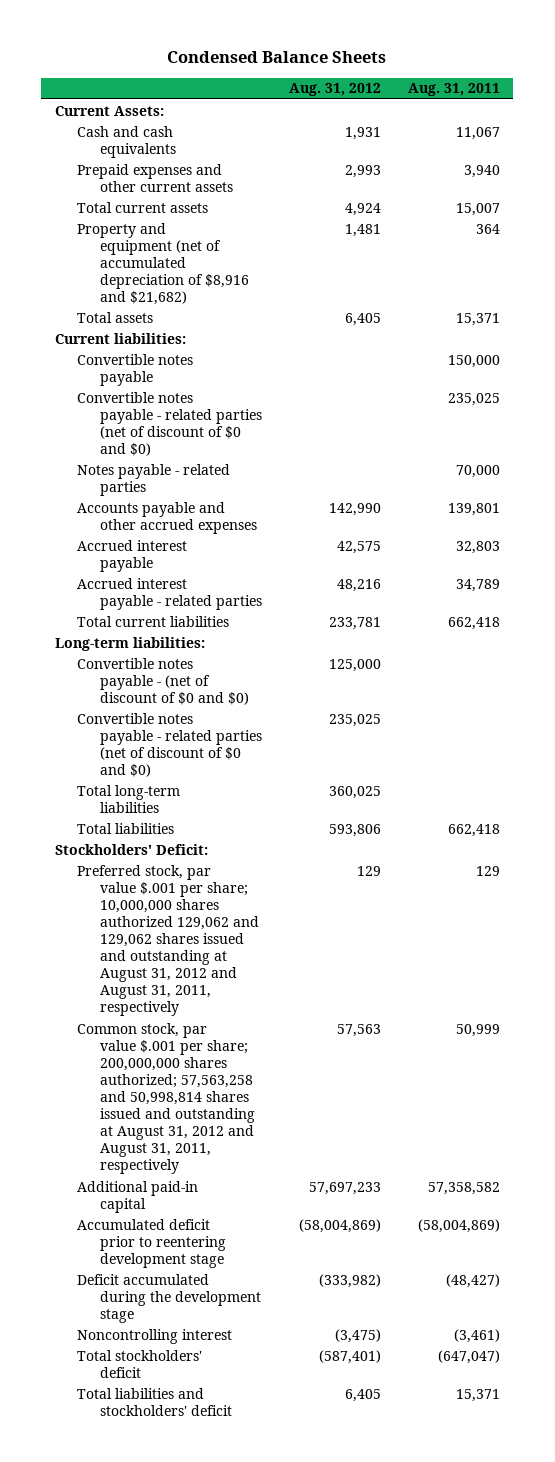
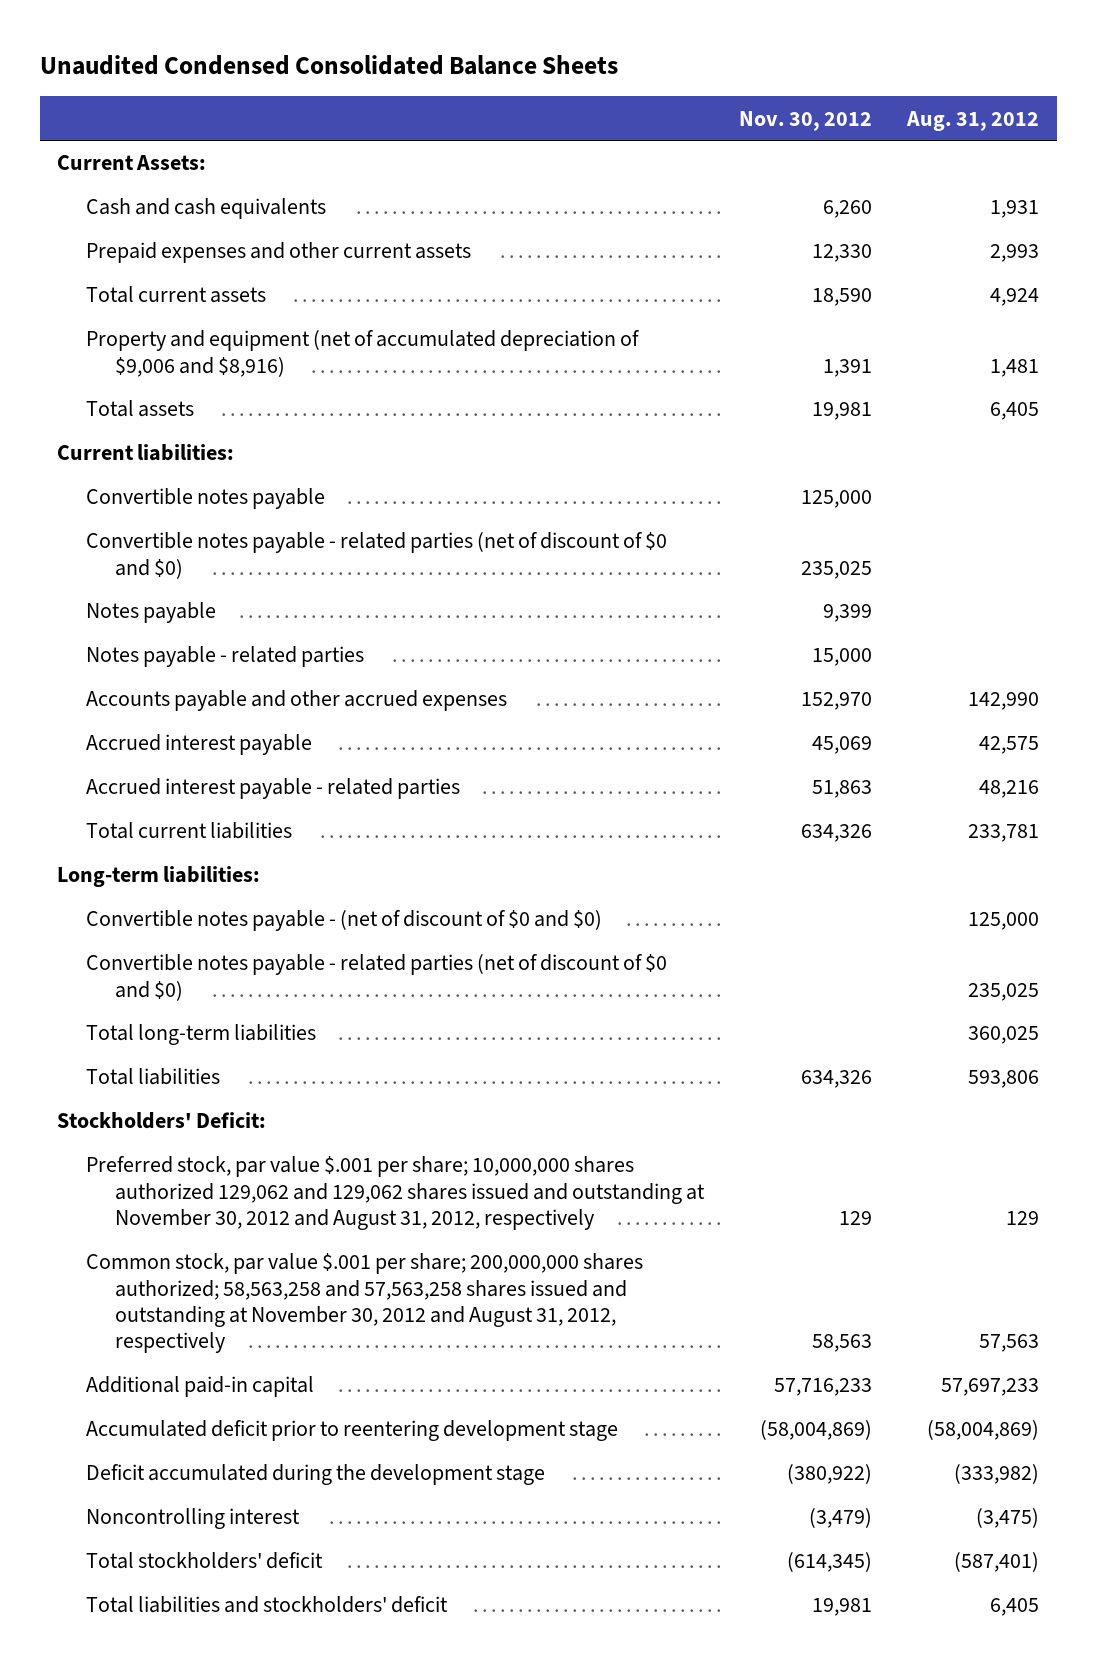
[167,51,387,64] Condensed Balance Sheets -> [39,55,618,76] Unaudited Condensed Consolidated Balance Sheets
[407,83,500,97] Aug. 31, 2011 -> none
none -> [738,110,872,131] Nov. 30, 2012
[77,222,250,305] Property and equipment (net of accumulated depreciation of $8,916 and $21,682) -> [86,330,641,377] Property and equipment (net of accumulated depreciation of $9,006 and $8,916)
none -> [86,602,217,624] Notes payable
[77,864,260,1017] Preferred stock, par value $.001 per share; 10,000,000 shares authorized 129,062 and 129,062 shares issued and outstanding at August 31, 2012 and August 31, 2011, respectively -> [86,1156,705,1230] Preferred stock, par value $.001 per share; 10,000,000 shares authorized 129,062 and 129,062 shares issued and outstanding at November 30, 2012 and August 31, 2012, respectively
[77,1022,256,1175] Common stock, par value $.001 per share; 200,000,000 shares authorized; 57,563,258 and 50,998,814 shares issued and outstanding at August 31, 2012 and August 31, 2011, respectively -> [86,1253,644,1354] Common stock, par value $.001 per share; 200,000,000 shares authorized; 58,563,258 and 57,563,258 shares issued and outstanding at November 30, 2012 and August 31, 2012, respectively

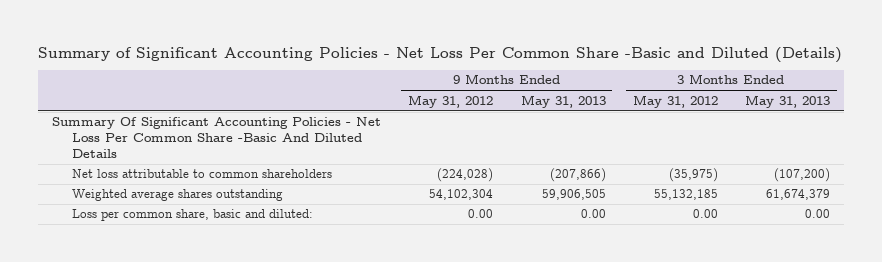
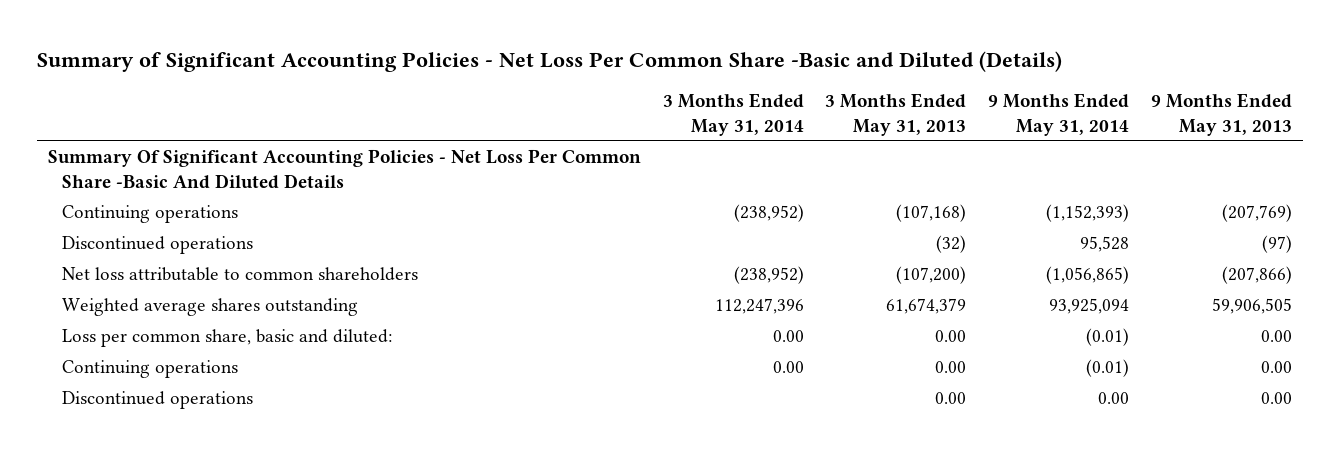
[408,94,494,108] May 31, 2012 -> none
[632,94,718,108] May 31, 2012 -> none
none -> [662,93,804,136] 3 Months Ended May 31, 2014
none -> [988,93,1130,136] 9 Months Ended May 31, 2014
none -> [62,205,239,224] Continuing operations
none -> [62,236,254,255] Discontinued operations
none -> [62,360,239,379] Continuing operations
none -> [62,391,254,410] Discontinued operations

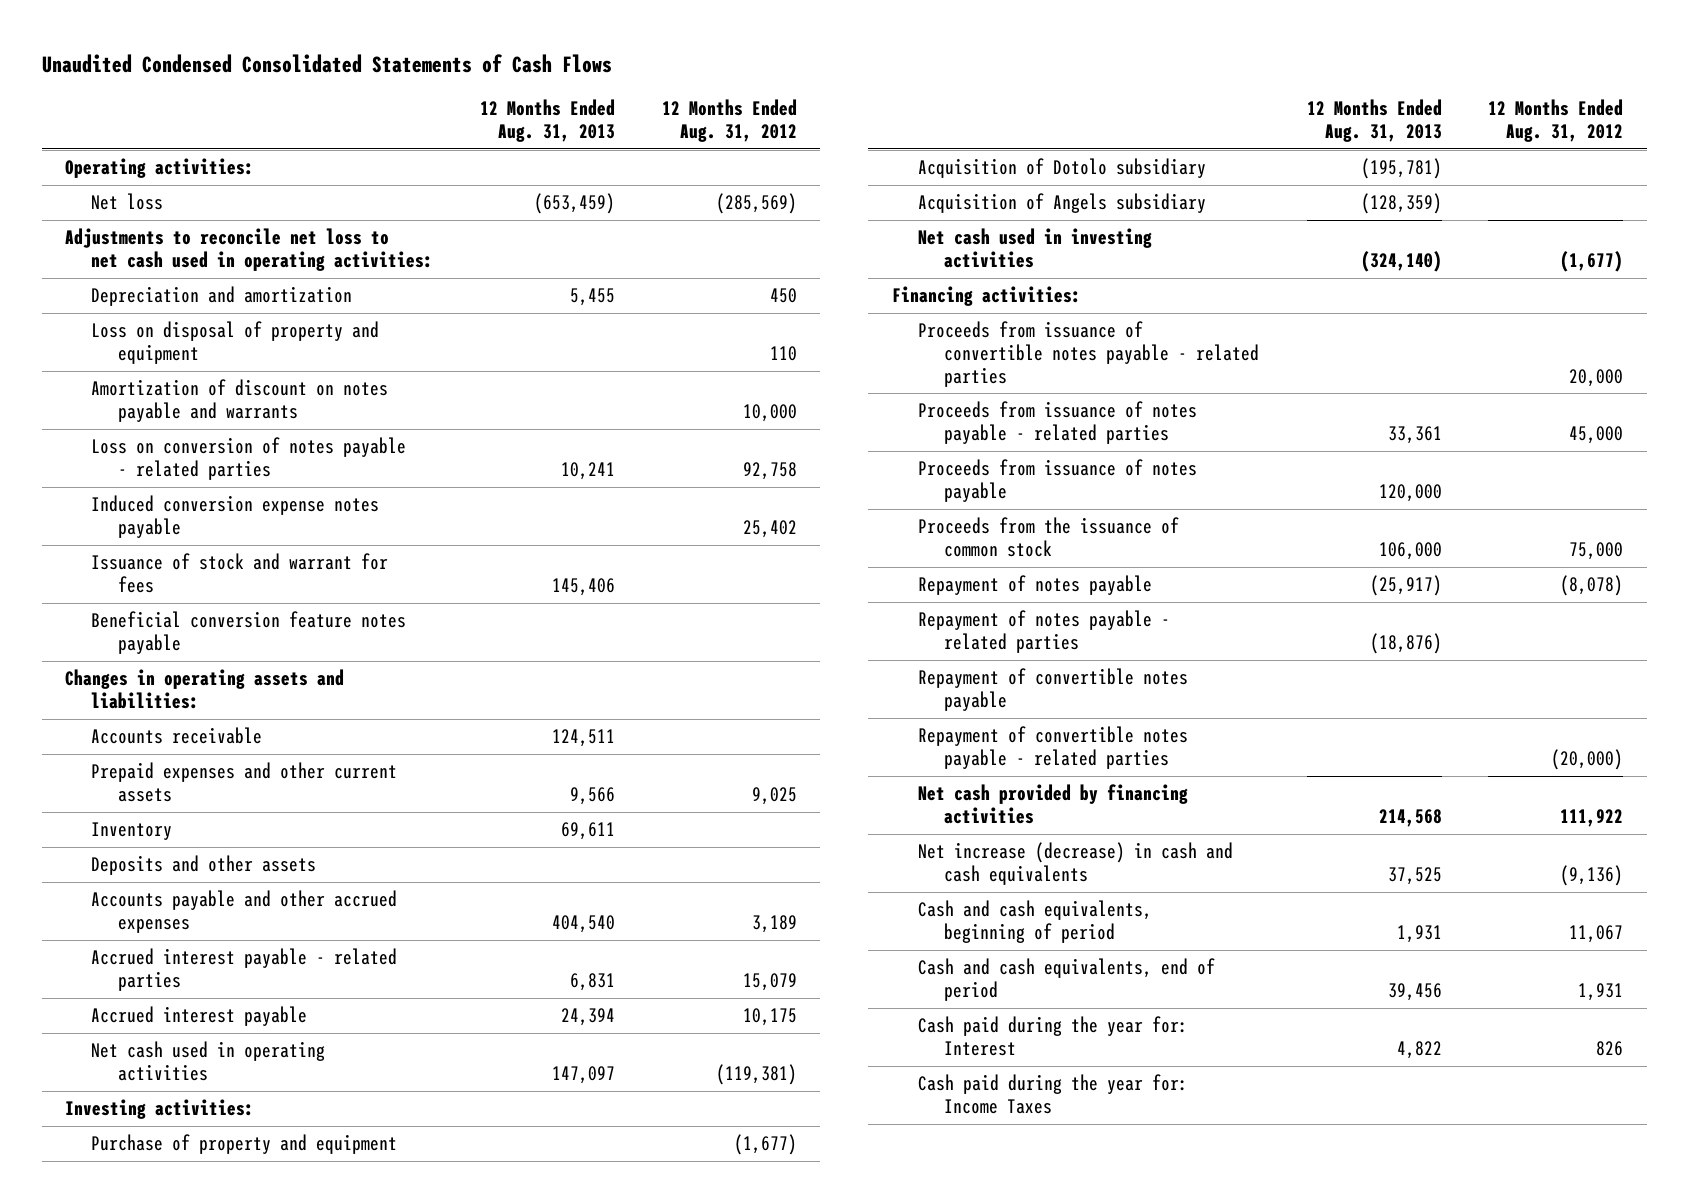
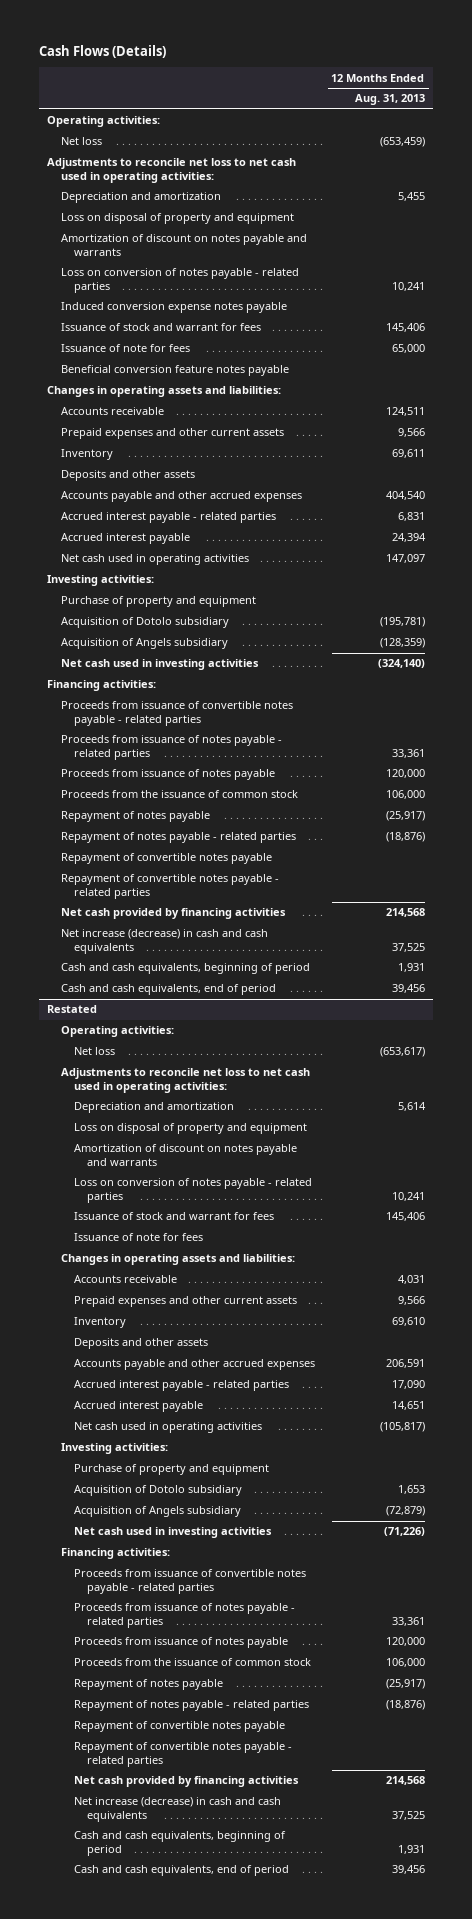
[41,53,612,73] Unaudited Condensed Consolidated Statements of Cash Flows -> [38,45,166,59] Cash Flows (Details)
[661,99,797,142] 12 Months Ended Aug. 31, 2012 -> none
none -> [60,344,190,353] Issuance of note for fees
[917,1016,1188,1056] Cash paid during the year for: Interest -> none
[917,1074,1188,1114] Cash paid during the year for: Income Taxes -> none
none -> [47,1005,98,1014] Restated
none -> [60,1026,174,1038] Operating activities:
none -> [73,1047,115,1056] Net loss
none -> [60,1068,310,1093] Adjustments to reconcile net loss to net cash used in operating activities:
none -> [73,1102,234,1114] Depreciation and amortization
none -> [73,1123,307,1135] Loss on disposal of property and equipment
none -> [73,1144,297,1166] Amortization of discount on notes payable and warrants
none -> [73,1178,312,1203] Loss on conversion of notes payable - related parties
none -> [73,1212,274,1221] Issuance of stock and warrant for fees
none -> [73,1233,203,1242] Issuance of note for fees
none -> [60,1254,295,1266] Changes in operating assets and liabilities:
none -> [73,1275,177,1284] Accounts receivable
none -> [73,1296,297,1308] Prepaid expenses and other current assets
none -> [73,1317,126,1329] Inventory
none -> [73,1338,208,1350] Deposits and other assets
none -> [73,1359,315,1371] Accounts payable and other accrued expenses
none -> [73,1380,289,1392] Accrued interest payable - related parties
none -> [73,1401,203,1413] Accrued interest payable
none -> [73,1422,262,1434] Net cash used in operating activities
none -> [60,1443,168,1455] Investing activities:
none -> [73,1464,269,1476] Purchase of property and equipment
none -> [73,1485,242,1497] Acquisition of Dotolo subsidiary
none -> [73,1506,241,1518] Acquisition of Angels subsidiary
none -> [73,1527,272,1539] Net cash used in investing activities
none -> [60,1548,170,1560] Financing activities:
none -> [73,1569,306,1594] Proceeds from issuance of convertible notes payable - related parties
none -> [73,1603,295,1628] Proceeds from issuance of notes payable - related parties
none -> [73,1637,288,1649] Proceeds from issuance of notes payable
none -> [73,1658,311,1667] Proceeds from the issuance of common stock
none -> [73,1679,223,1691] Repayment of notes payable
none -> [73,1700,309,1712] Repayment of notes payable - related parties
none -> [73,1721,285,1733] Repayment of convertible notes payable
none -> [73,1742,292,1767] Repayment of convertible notes payable - related parties
none -> [73,1776,299,1788] Net cash provided by financing activities
none -> [73,1797,281,1822] Net increase (decrease) in cash and cash equivalents
none -> [73,1831,286,1856] Cash and cash equivalents, beginning of period
none -> [73,1865,289,1877] Cash and cash equivalents, end of period

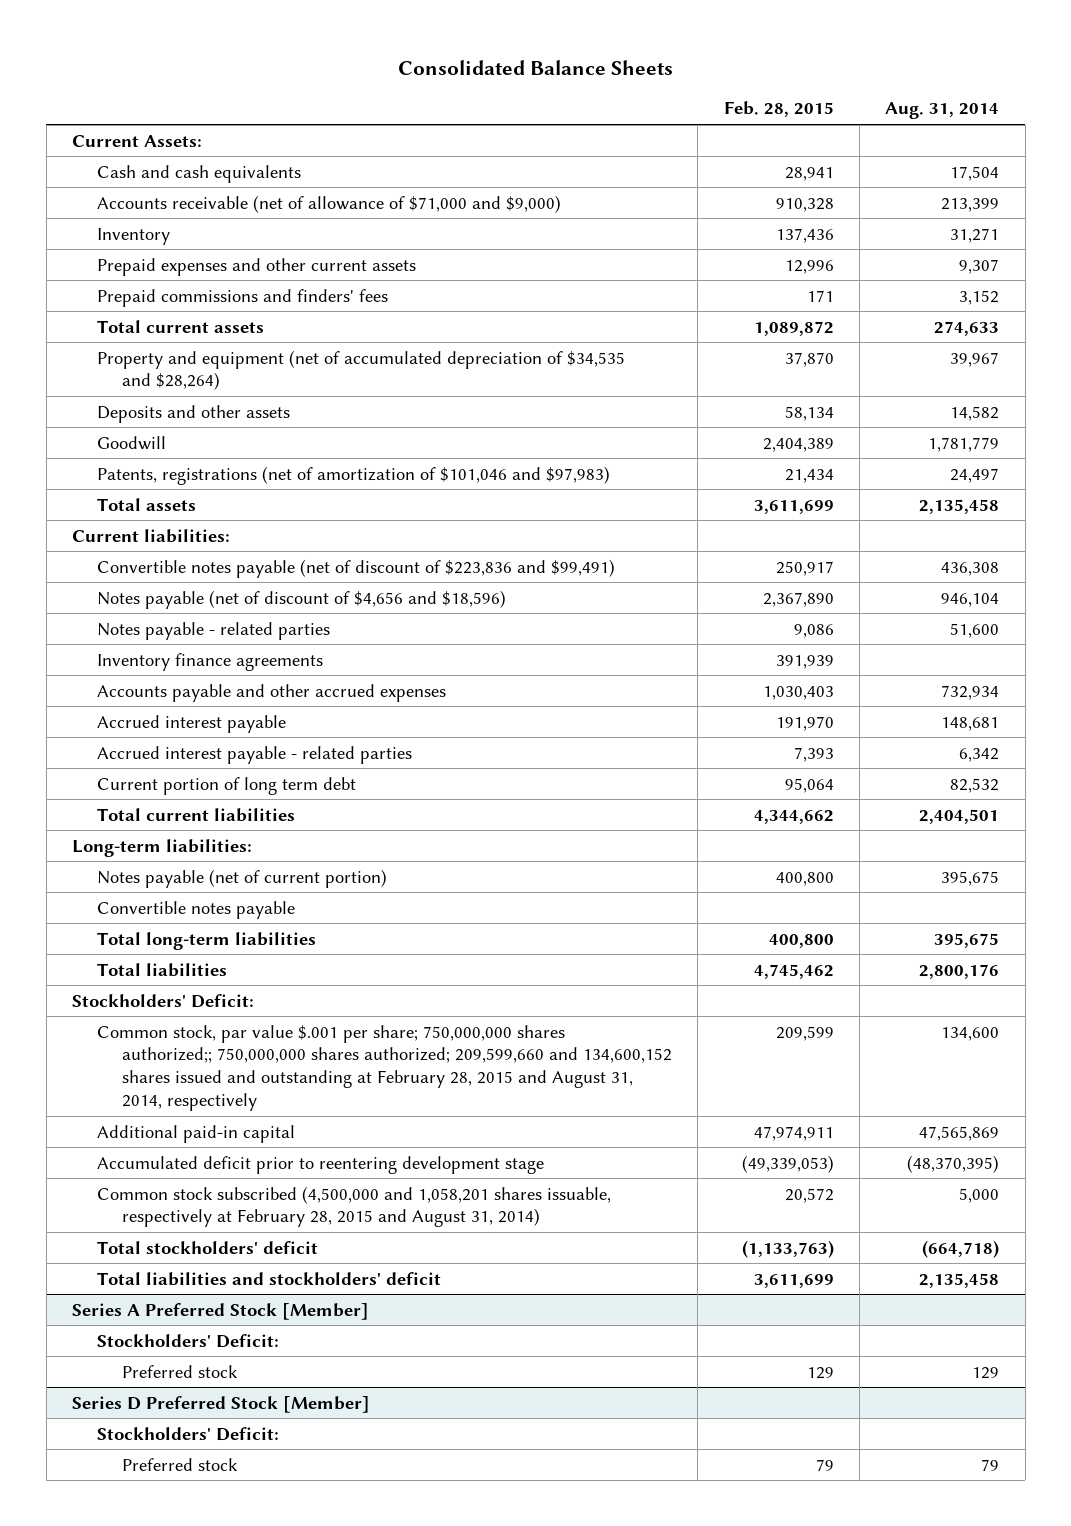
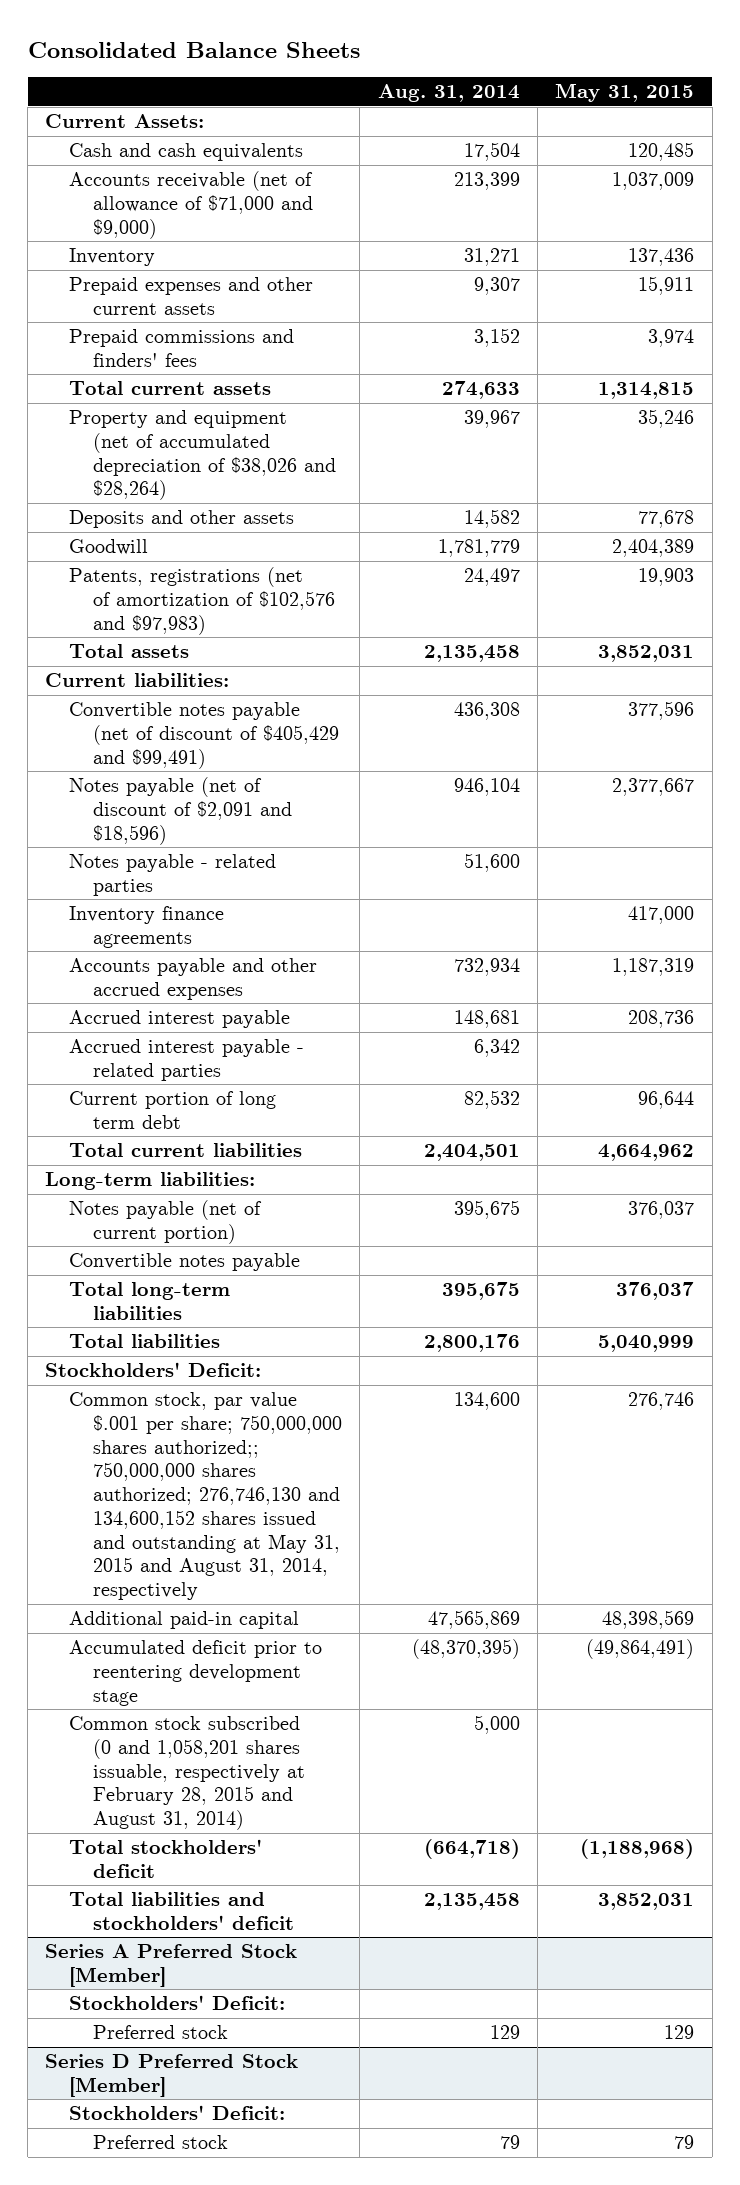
[723,101,834,118] Feb. 28, 2015 -> none
none -> [555,83,695,103] May 31, 2015
[96,349,625,391] Property and equipment (net of accumulated depreciation of $34,535 and $28,264) -> [69,410,337,501] Property and equipment (net of accumulated depreciation of $38,026 and $28,264)
[96,465,610,485] Patents, registrations (net of amortization of $101,046 and $97,983) -> [69,567,336,635] Patents, registrations (net of amortization of $102,576 and $97,983)
[96,558,615,578] Convertible notes payable (net of discount of $223,836 and $99,491) -> [69,702,340,769] Convertible notes payable (net of discount of $405,429 and $99,491)
[96,589,506,609] Notes payable (net of discount of $4,656 and $18,596) -> [69,777,293,845] Notes payable (net of discount of $2,091 and $18,596)
[96,1024,672,1112] Common stock, par value $.001 per share; 750,000,000 shares authorized;; 750,000,000 shares authorized; 209,599,660 and 134,600,152 shares issued and outstanding at February 28, 2015 and August 31, 2014, respectively -> [69,1392,343,1601] Common stock, par value $.001 per share; 750,000,000 shares authorized;; 750,000,000 shares authorized; 276,746,130 and 134,600,152 shares issued and outstanding at May 31, 2015 and August 31, 2014, respectively
[96,1185,611,1228] Common stock subscribed (4,500,000 and 1,058,201 shares issuable, respectively at February 28, 2015 and August 31, 2014) -> [69,1716,306,1831] Common stock subscribed (0 and 1,058,201 shares issuable, respectively at February 28, 2015 and August 31, 2014)

